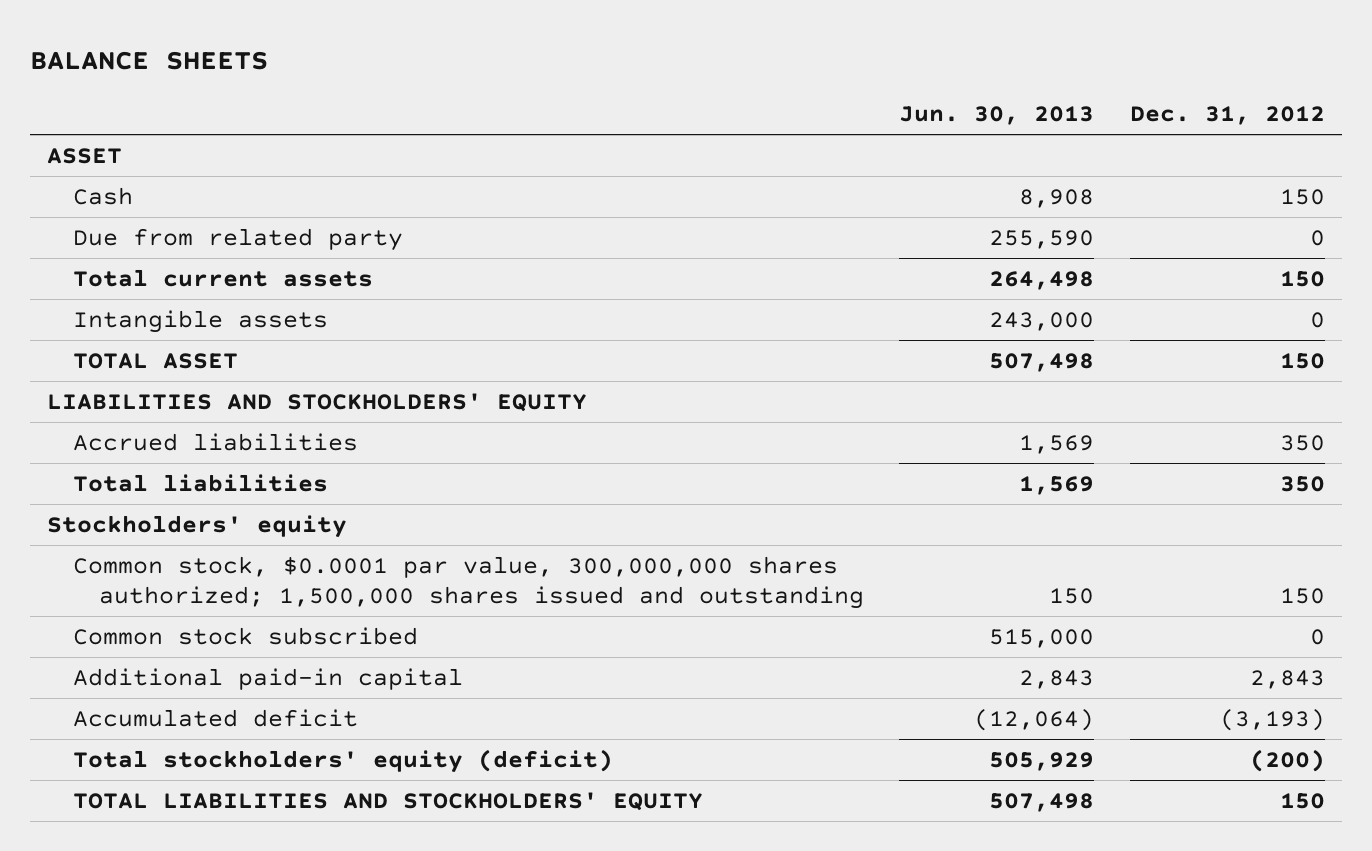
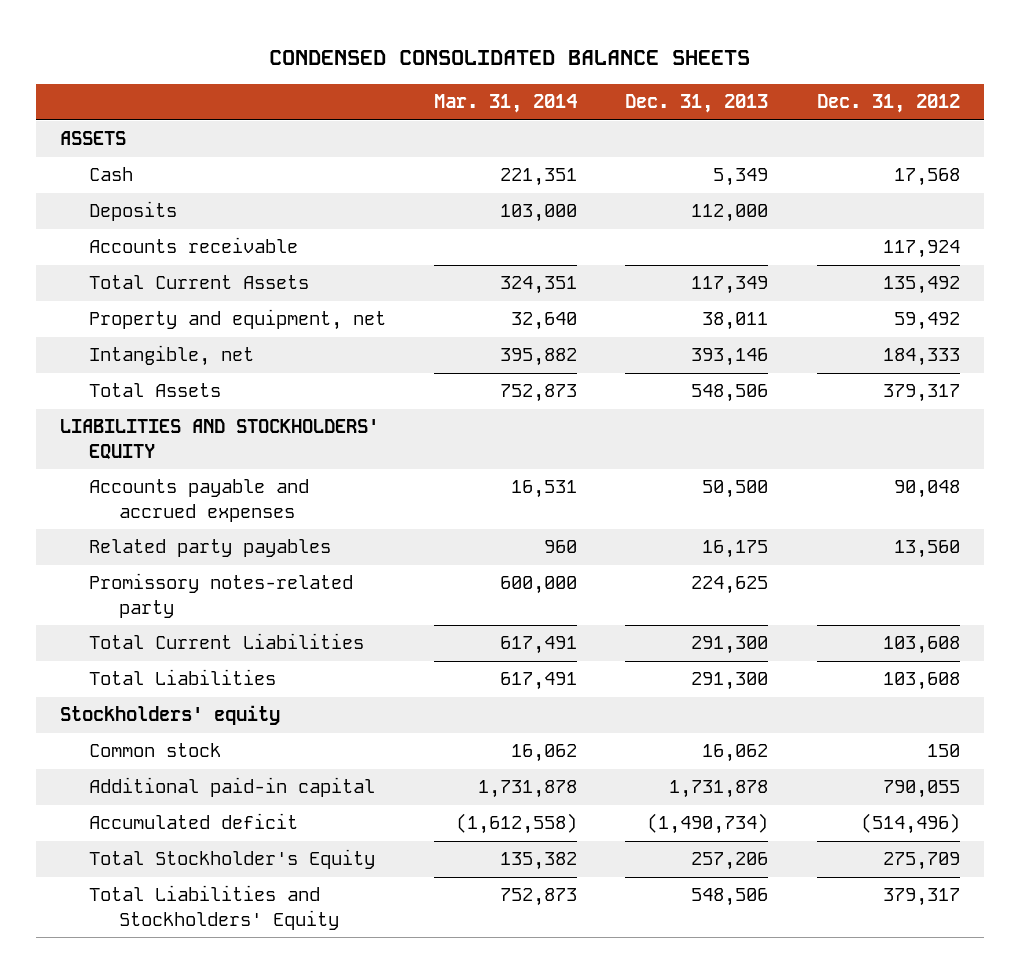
[29,50,268,70] BALANCE SHEETS -> [268,50,750,66] CONDENSED CONSOLIDATED BALANCE SHEETS
[899,106,1095,126] Jun. 30, 2013 -> none
none -> [434,94,578,114] Mar. 31, 2014
none -> [625,94,769,114] Dec. 31, 2013
[73,227,404,251] Due from related party -> none
[47,147,123,164] ASSET -> [59,131,126,146] ASSETS
[1279,188,1325,205] 150 -> [893,168,960,187] 17,568
none -> [89,201,178,222] Deposits
none -> [89,237,299,254] Accounts receivable
[73,268,374,287] Total current assets -> [89,275,310,290] Total Current Assets
[1279,270,1325,287] 150 -> [882,276,960,295] 135,492
none -> [89,309,387,331] Property and equipment, net
[73,309,329,333] Intangible assets -> [89,345,255,367] Intangible, net
[1309,311,1325,328] 0 -> [882,348,960,367] 184,333
[73,352,239,369] TOTAL ASSET -> [89,383,222,398] Total Assets
[1279,352,1325,369] 150 -> [882,384,960,403] 379,317
[73,432,359,451] Accrued liabilities -> none
none -> [89,479,310,523] Accounts payable and accrued expenses
none -> [89,539,332,558] Related party payables
none -> [89,573,354,619] Promissory notes-related party
none -> [89,633,365,650] Total Current Liabilities
[73,473,329,492] Total liabilities -> [89,669,277,686] Total Liabilities
[1279,475,1325,492] 350 -> [882,672,960,691] 103,608
[73,626,419,645] Common stock subscribed -> none
[73,555,864,610] Common stock, $0.0001 par value, 300,000,000 shares authorized; 1,500,000 shares issued and outstanding -> [89,743,222,758] Common stock
[1249,669,1325,689] 2,843 -> [882,780,960,799] 790,055
[1219,708,1325,731] (3,193) -> [860,813,960,835] (514,496)
[73,748,614,773] Total stockholders' equity (deficit) -> [89,849,376,870] Total Stockholder's Equity
[1249,748,1325,772] (200) -> [882,852,960,871] 275,709
[73,791,704,811] TOTAL LIABILITIES AND STOCKHOLDERS' EQUITY -> [89,885,340,931] Total Liabilities and Stockholders' Equity
[1279,792,1325,809] 150 -> [882,888,960,907] 379,317

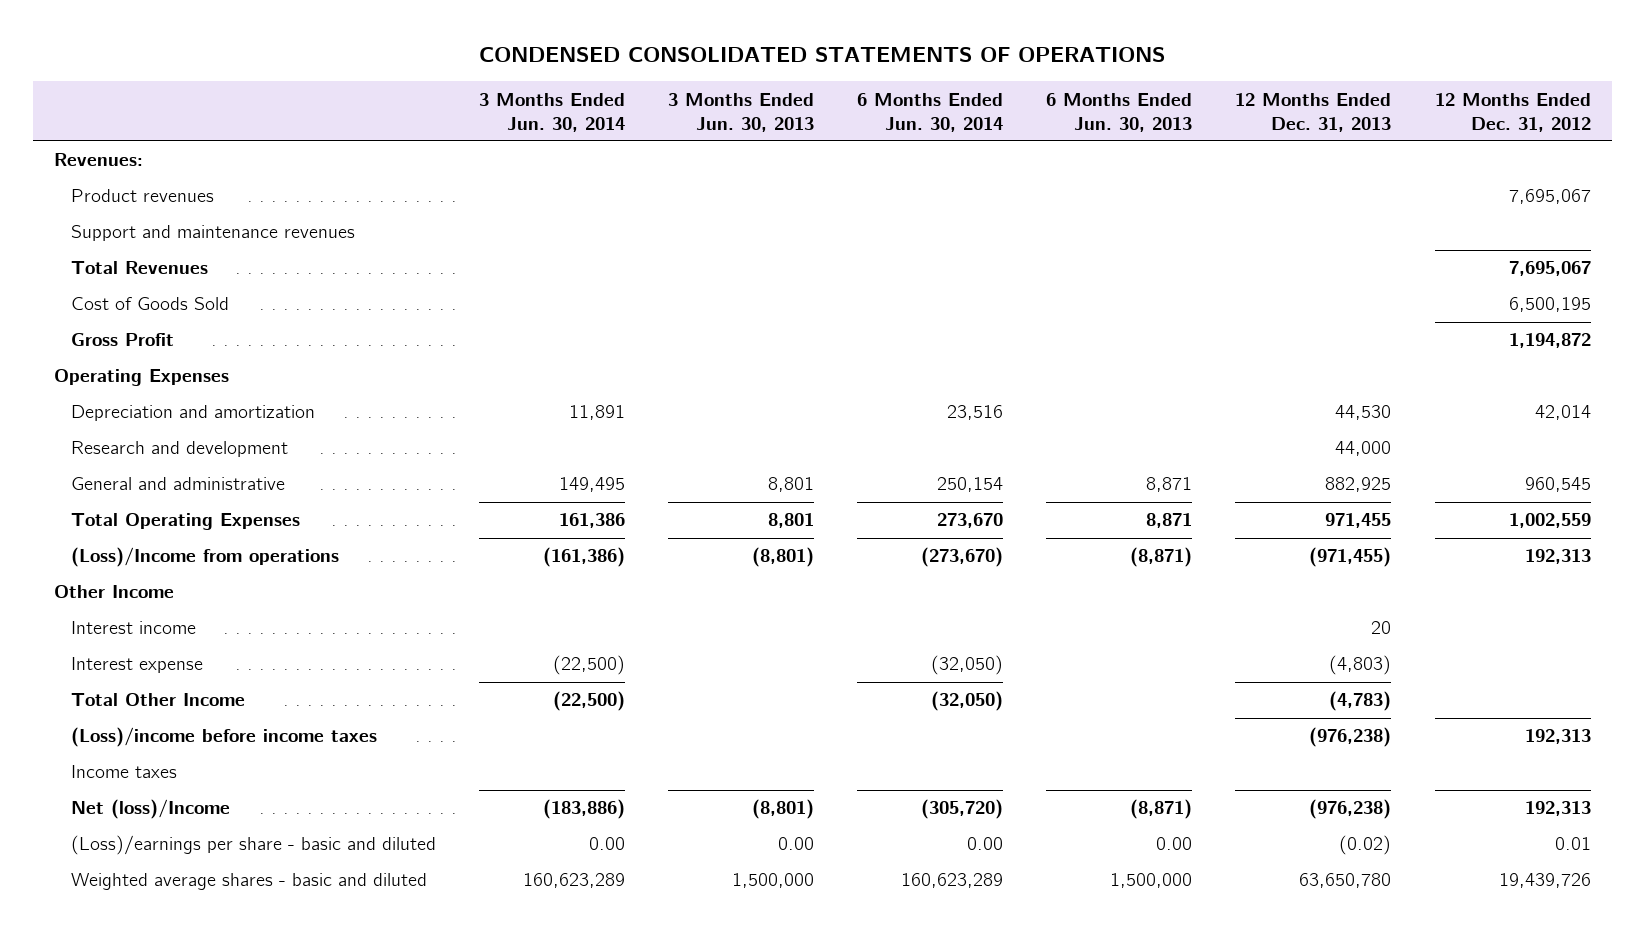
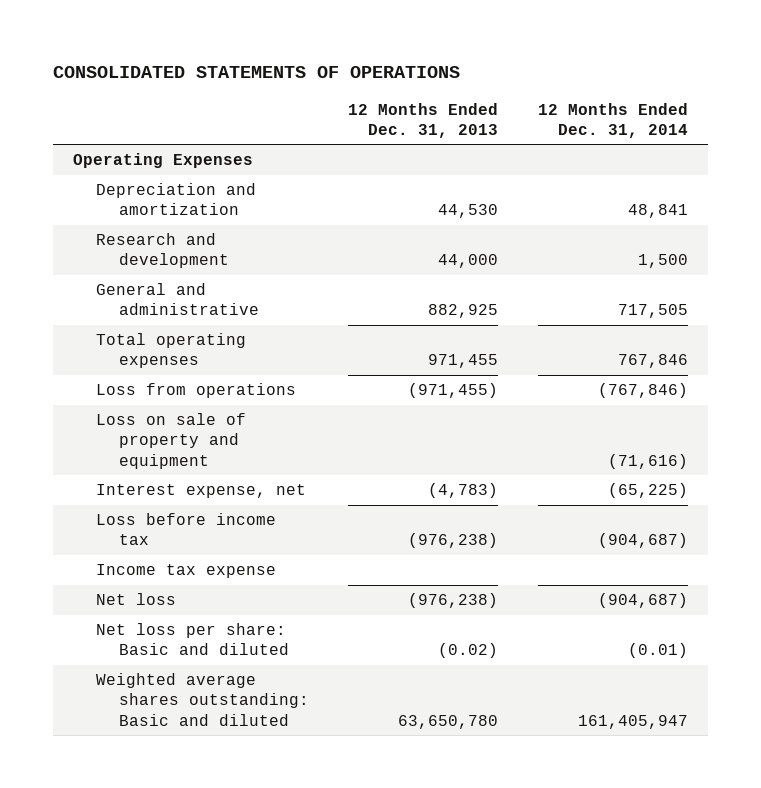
[479,47,1166,63] CONDENSED CONSOLIDATED STATEMENTS OF OPERATIONS -> [53,66,461,79] CONSOLIDATED STATEMENTS OF OPERATIONS
[478,92,625,132] 3 Months Ended Jun. 30, 2014 -> none
[667,92,814,132] 3 Months Ended Jun. 30, 2013 -> none
[857,92,1004,132] 6 Months Ended Jun. 30, 2014 -> none
[1046,92,1193,132] 6 Months Ended Jun. 30, 2013 -> none
[1434,92,1591,132] 12 Months Ended Dec. 31, 2012 -> none
none -> [537,102,688,138] 12 Months Ended Dec. 31, 2014
[54,153,144,167] Revenues: -> none
[70,189,214,203] Product revenues -> none
[70,225,355,242] Support and maintenance revenues -> none
[70,261,208,275] Total Revenues -> none
[70,297,229,311] Cost of Goods Sold -> none
[70,333,174,347] Gross Profit -> none
[54,585,175,599] Other Income -> none
[70,621,196,635] Interest income -> none
[70,693,245,707] Total Other Income -> none
[70,513,300,531] Total Operating Expenses -> [95,333,246,369] Total operating expenses
[70,547,339,568] (Loss)/Income from operations -> [95,383,296,399] Loss from operations
none -> [95,413,246,469] Loss on sale of property and equipment
[70,657,203,674] Interest expense -> [95,484,306,499] Interest expense, net
[1329,655,1392,676] (4,803) -> [428,483,499,499] (4,783)
[70,727,377,748] (Loss)/income before income taxes -> [95,513,276,546] Loss before income tax
[70,765,177,779] Income taxes -> [95,564,276,579] Income tax expense
[70,799,230,820] Net (loss)/Income -> [95,593,176,606] Net loss
[70,835,436,856] (Loss)/earnings per share - basic and diluted -> [95,623,289,656] Net loss per share: Basic and diluted
[70,873,427,891] Weighted average shares - basic and diluted -> [95,673,309,726] Weighted average shares outstanding: Basic and diluted

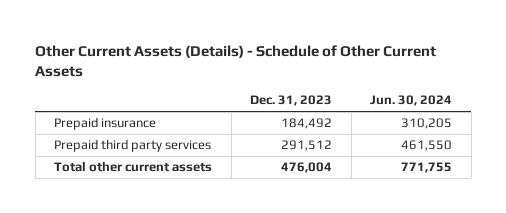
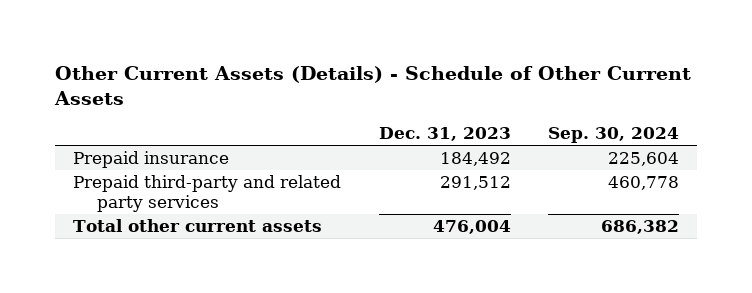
[370,95,453,107] Jun. 30, 2024 -> none
none -> [547,127,679,144] Sep. 30, 2024
[54,139,212,153] Prepaid third party services -> [73,174,342,212] Prepaid third-party and related party services

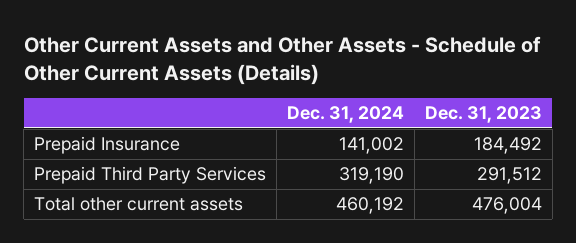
[53,65,691,106] Other Current Assets (Details) - Schedule of Other Current Assets -> [23,35,541,85] Other Current Assets and Other Assets - Schedule of Other Current Assets (Details)
[547,127,679,144] Sep. 30, 2024 -> none
none -> [287,106,405,124] Dec. 31, 2024
[73,150,230,168] Prepaid insurance -> [34,136,181,155] Prepaid Insurance
[73,174,342,212] Prepaid third-party and related party services -> [34,166,267,185] Prepaid Third Party Services

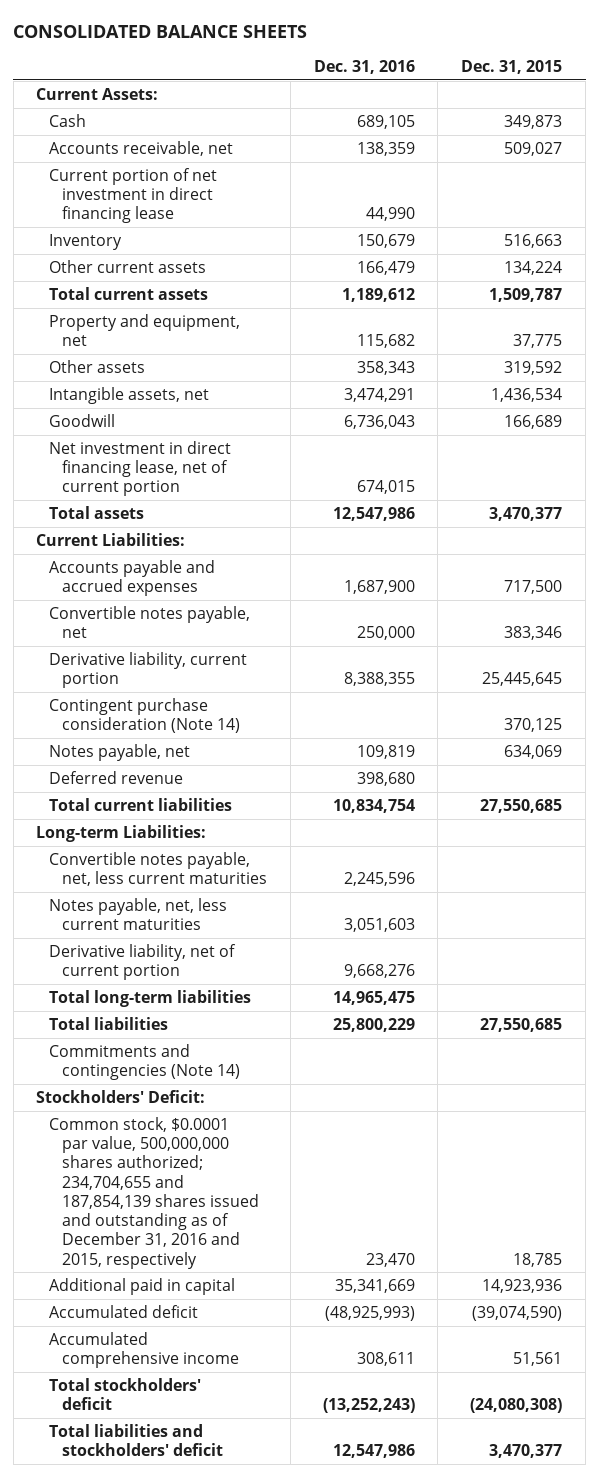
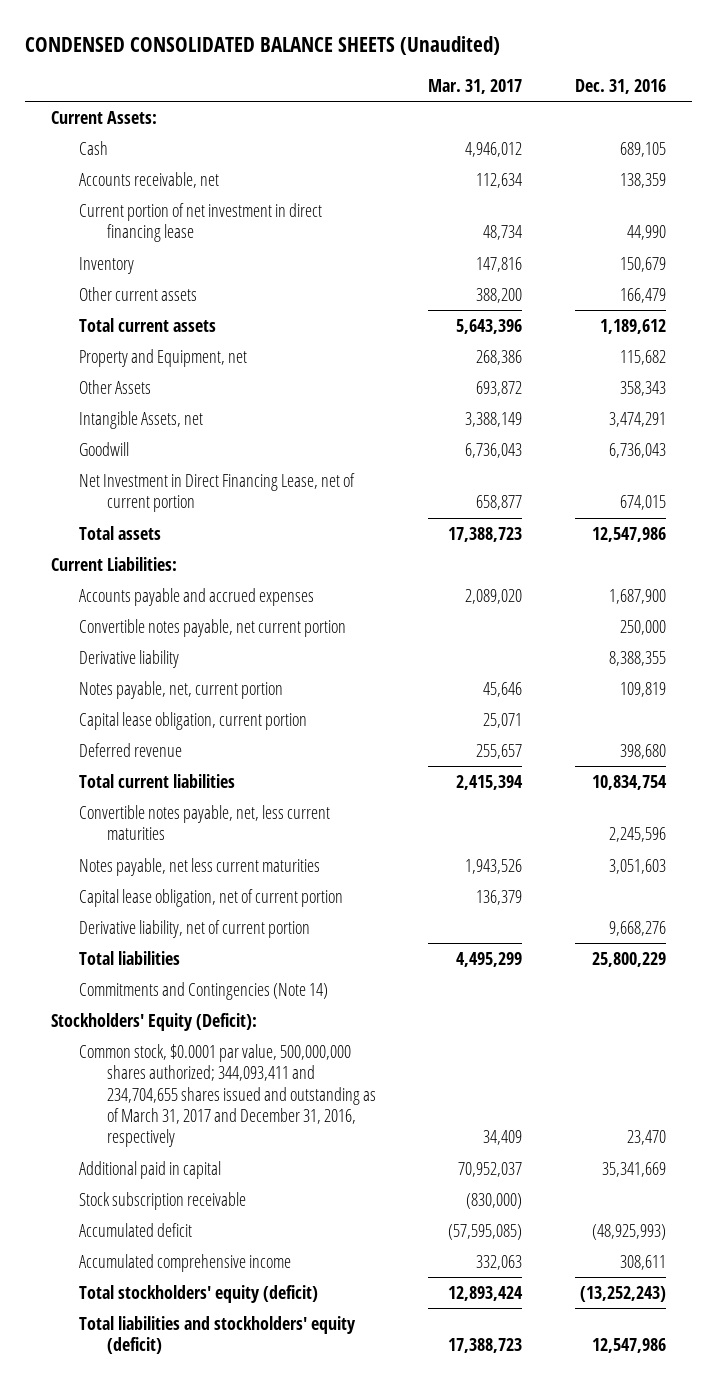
[13,24,308,38] CONSOLIDATED BALANCE SHEETS -> [24,36,500,56] CONDENSED CONSOLIDATED BALANCE SHEETS (Unaudited)
[461,60,563,75] Dec. 31, 2015 -> none
none -> [428,78,523,94] Mar. 31, 2017
[49,313,241,347] Property and equipment, net -> [78,348,247,367] Property and Equipment, net
[49,359,146,373] Other assets -> [78,379,151,394] Other Assets
[49,386,210,404] Intangible assets, net -> [78,410,203,429] Intangible Assets, net
[49,440,232,497] Net investment in direct financing lease, net of current portion -> [78,472,355,513] Net Investment in Direct Financing Lease, net of current portion
[49,697,240,734] Contingent purchase consideration (Note 14) -> none
[49,605,251,639] Convertible notes payable, net -> [78,618,346,637] Convertible notes payable, net current portion
[49,651,248,689] Derivative liability, current portion -> [78,649,179,668] Derivative liability
[49,743,191,761] Notes payable, net -> [78,680,283,699] Notes payable, net, current portion
none -> [78,711,307,730] Capital lease obligation, current portion
[36,824,207,842] Long-term Liabilities: -> none
[49,897,228,931] Notes payable, net, less current maturities -> [78,857,320,876] Notes payable, net less current maturities
none -> [78,888,343,907] Capital lease obligation, net of current portion
[49,989,252,1007] Total long-term liabilities -> none
[49,1043,240,1081] Commitments and contingencies (Note 14) -> [78,981,328,1000] Commitments and Contingencies (Note 14)
[36,1089,206,1103] Stockholders' Deficit: -> [51,1012,258,1031] Stockholders' Equity (Deficit):
[49,1116,259,1269] Common stock, $0.0001 par value, 500,000,000 shares authorized; 234,704,655 and 187,854,139 shares issued and outstanding as of December 31, 2016 and 2015, respectively -> [78,1043,376,1148] Common stock, $0.0001 par value, 500,000,000 shares authorized; 344,093,411 and 234,704,655 shares issued and outstanding as of March 31, 2017 and December 31, 2016, respectively
none -> [78,1191,246,1210] Stock subscription receivable
[49,1377,202,1411] Total stockholders' deficit -> [78,1284,318,1303] Total stockholders' equity (deficit)
[49,1423,223,1457] Total liabilities and stockholders' deficit -> [78,1315,356,1355] Total liabilities and stockholders' equity (deficit)

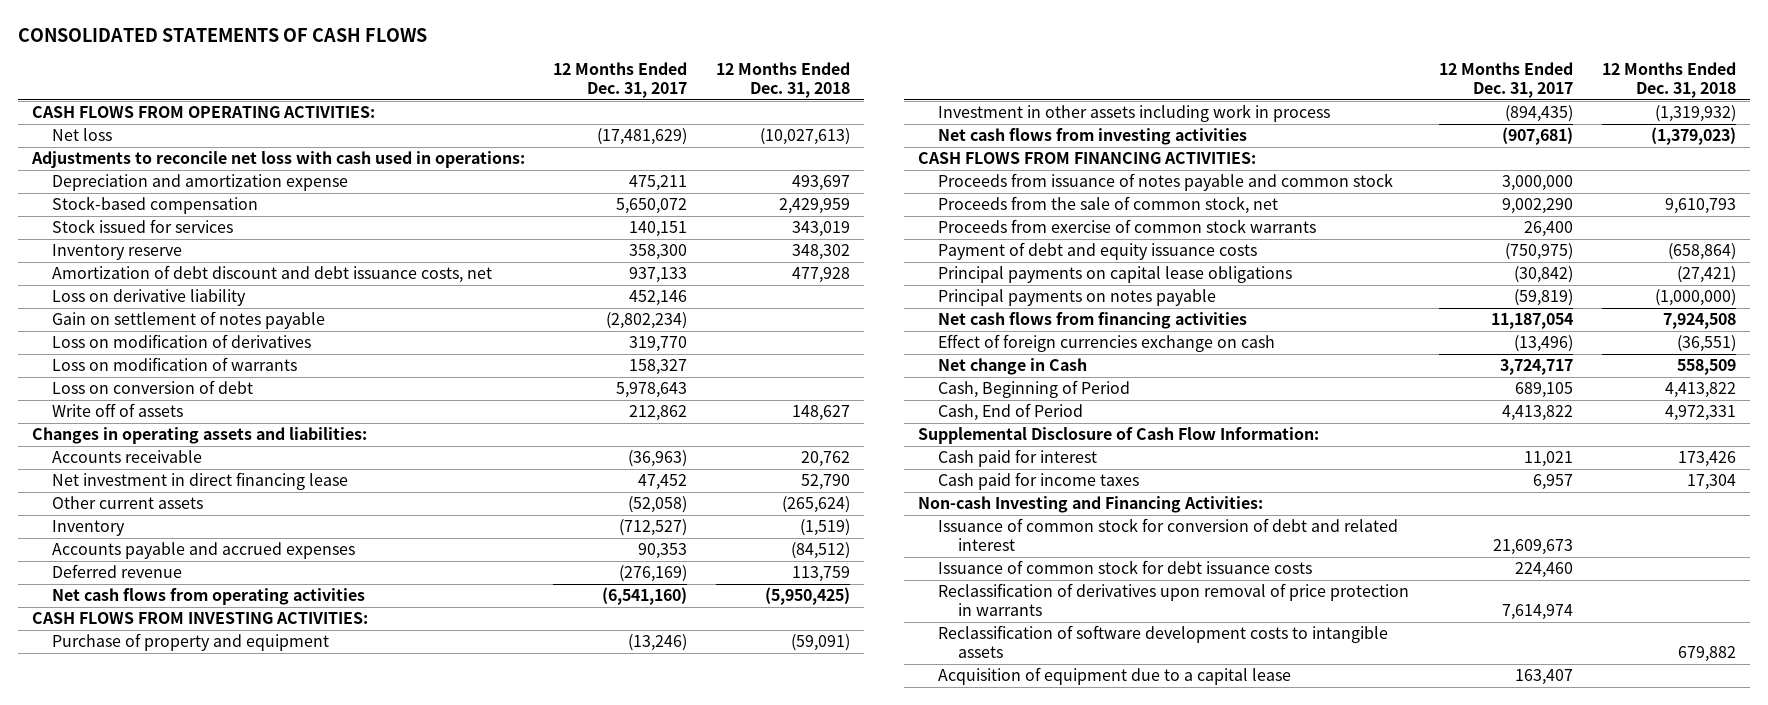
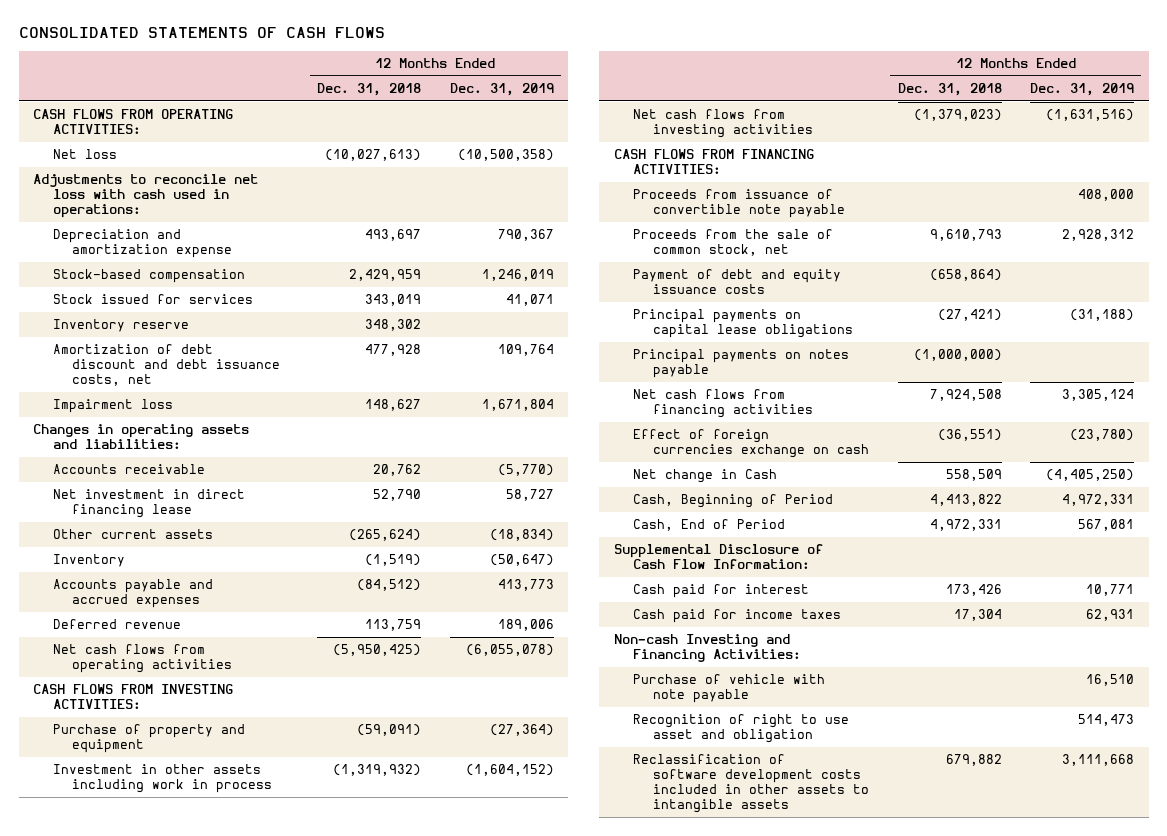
[553,62,688,98] 12 Months Ended Dec. 31, 2017 -> none
none -> [449,82,554,96] Dec. 31, 2019
[51,289,246,307] Loss on derivative liability -> none
[51,311,325,330] Gain on settlement of notes payable -> none
[51,334,311,349] Loss on modification of derivatives -> none
[51,357,297,372] Loss on modification of warrants -> none
[51,380,253,395] Loss on conversion of debt -> none
[51,403,183,418] Write off of assets -> [52,399,173,414] Impairment loss
[937,173,1393,192] Proceeds from issuance of notes payable and common stock -> [633,189,845,219] Proceeds from issuance of convertible note payable
[937,219,1316,234] Proceeds from exercise of common stock warrants -> none
[937,518,1398,551] Issuance of common stock for conversion of debt and related interest -> none
[937,560,1312,575] Issuance of common stock for debt issuance costs -> none
[937,583,1409,616] Reclassification of derivatives upon removal of price protection in warrants -> none
[937,667,1291,686] Acquisition of equipment due to a capital lease -> none
none -> [633,674,826,704] Purchase of vehicle with note payable
none -> [633,714,850,744] Recognition of right to use asset and obligation
[937,625,1388,658] Reclassification of software development costs to intangible assets -> [633,754,869,814] Reclassification of software development costs included in other assets to intangible assets

